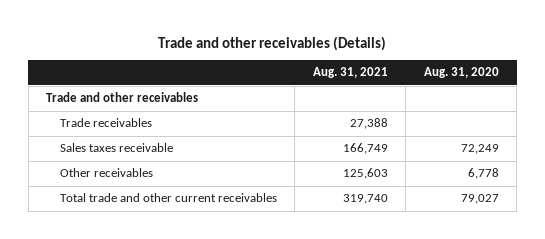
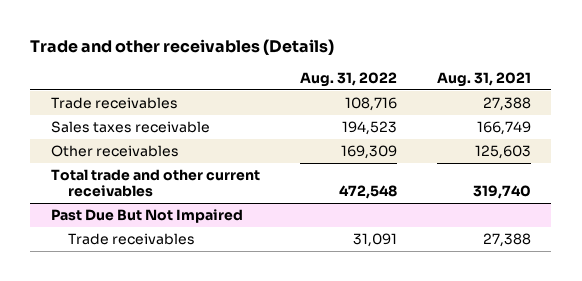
[423,67,499,79] Aug. 31, 2020 -> none
none -> [299,71,397,87] Aug. 31, 2022
[46,92,199,103] Trade and other receivables -> none
none -> [50,208,243,223] Past Due But Not Impaired
none -> [67,232,195,245] Trade receivables

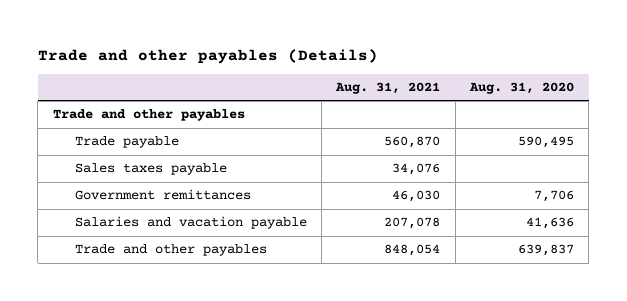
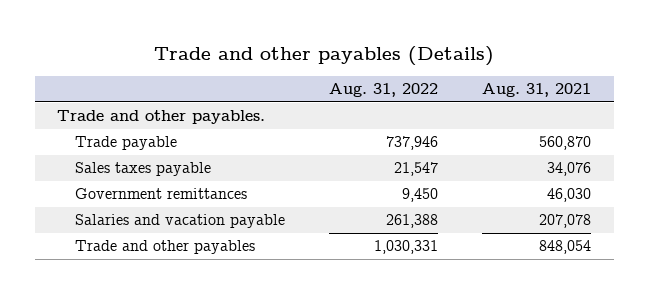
[468,82,574,95] Aug. 31, 2020 -> none
none -> [329,83,439,98] Aug. 31, 2022
[52,109,245,122] Trade and other payables -> [56,110,265,125] Trade and other payables.

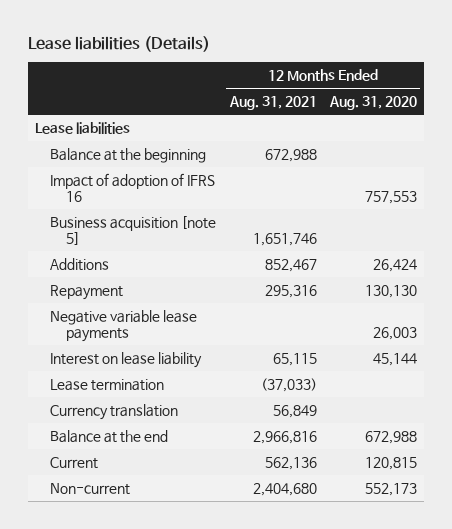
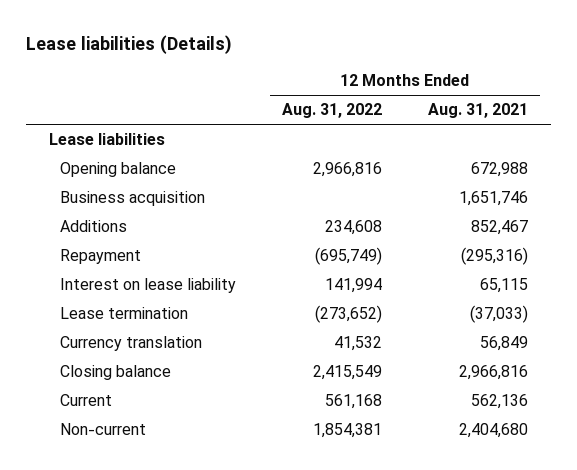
[329,96,418,111] Aug. 31, 2020 -> none
none -> [282,103,383,119] Aug. 31, 2022
[50,172,216,202] Impact of adoption of IFRS 16 -> none
[50,147,207,163] Balance at the beginning -> [59,162,176,178] Opening balance
[50,215,217,245] Business acquisition [note 5] -> [59,191,205,207] Business acquisition
[50,309,198,342] Negative variable lease payments -> none
[264,284,317,298] 295,316 -> [461,247,529,266] (295,316)
[50,429,169,443] Balance at the end -> [59,365,171,381] Closing balance

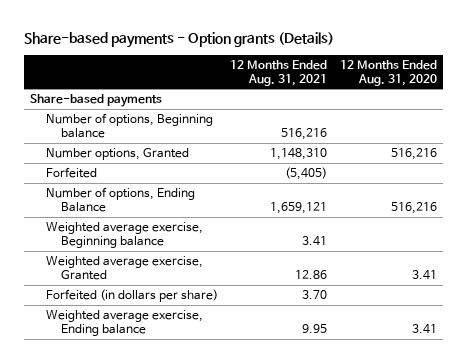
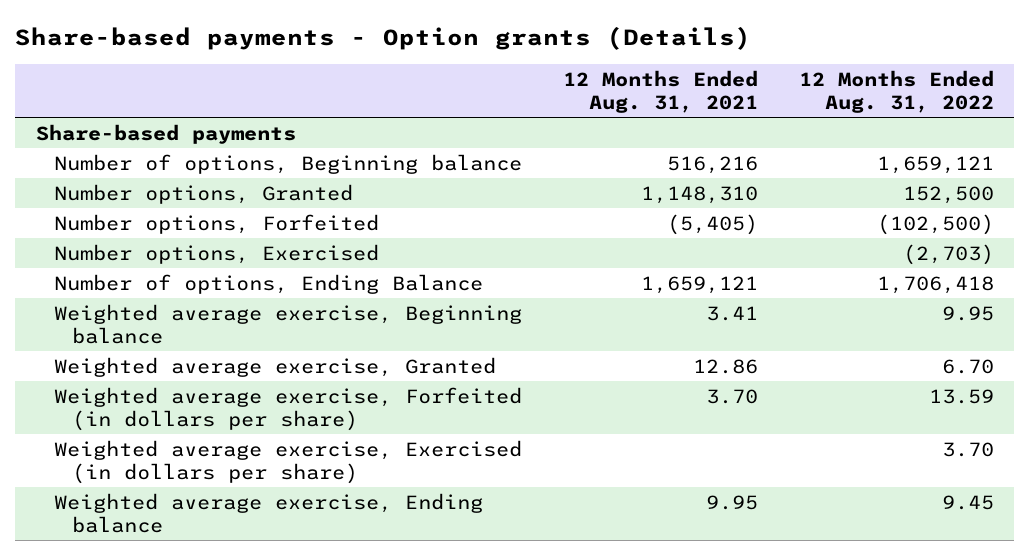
[340,59,438,86] 12 Months Ended Aug. 31, 2020 -> none
none -> [798,70,994,114] 12 Months Ended Aug. 31, 2022
[45,167,97,179] Forfeited -> [53,213,379,234] Number options, Forfeited
none -> [53,243,379,264] Number options, Exercised
[45,289,218,303] Forfeited (in dollars per share) -> [53,386,522,431] Weighted average exercise, Forfeited (in dollars per share)
none -> [53,439,522,484] Weighted average exercise, Exercised (in dollars per share)

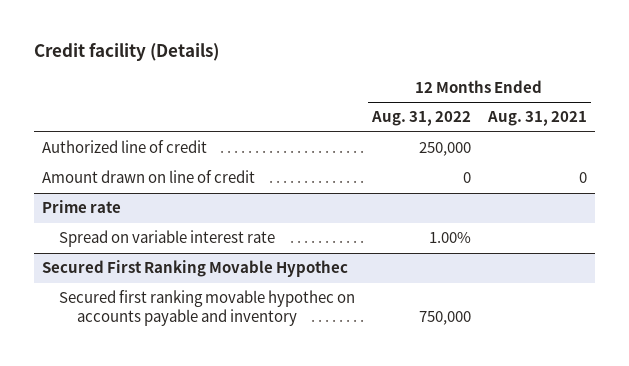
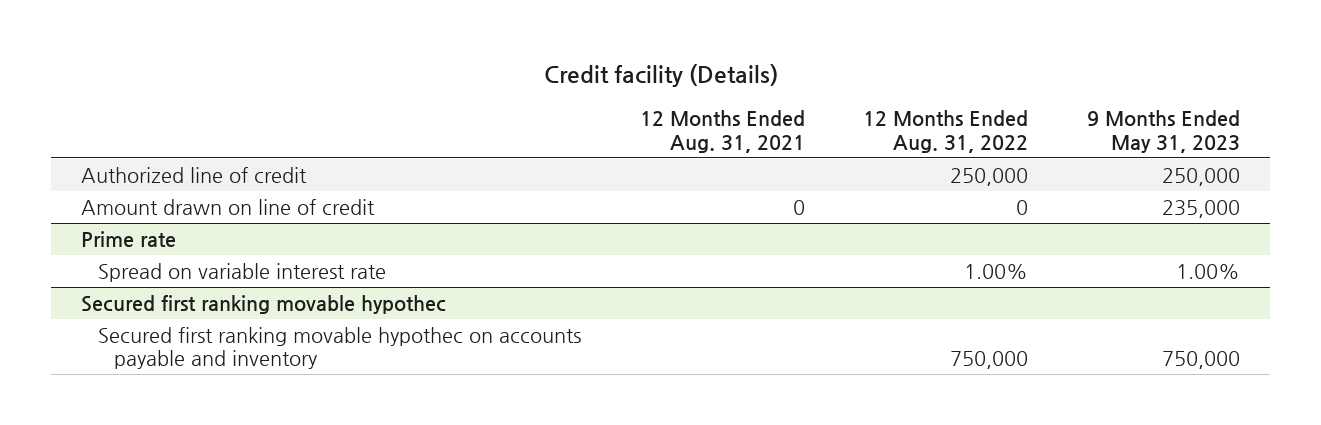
none -> [1087,110,1241,153] 9 Months Ended May 31, 2023
[42,260,349,278] Secured First Ranking Movable Hypothec -> [80,294,446,314] Secured first ranking movable hypothec

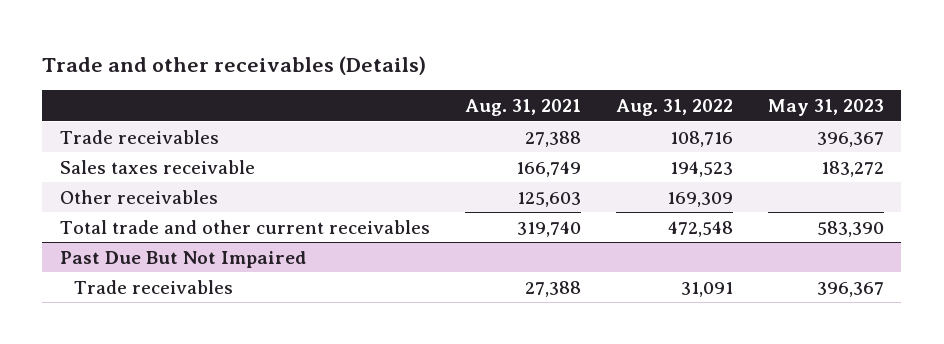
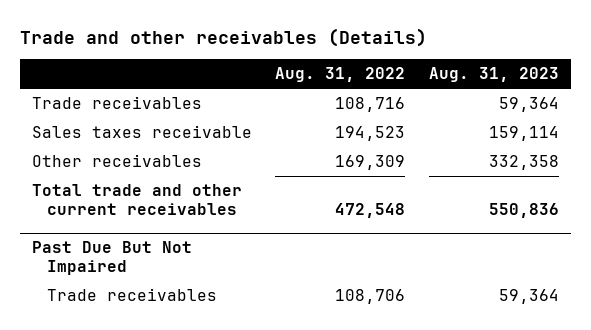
[464,98,581,116] Aug. 31, 2021 -> none
[767,98,884,116] May 31, 2023 -> none
none -> [428,67,559,83] Aug. 31, 2023
[680,281,733,297] 31,091 -> [335,289,406,305] 108,706

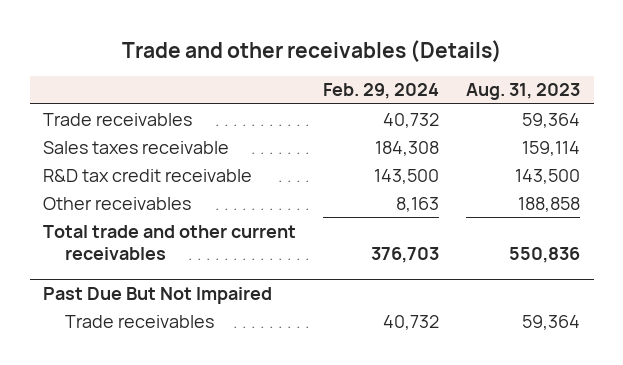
[275,67,406,83] Aug. 31, 2022 -> none
none -> [323,83,440,100] Feb. 29, 2024
none -> [43,168,253,182] R&D tax credit receivable
[488,155,559,171] 332,358 -> [518,196,581,212] 188,858

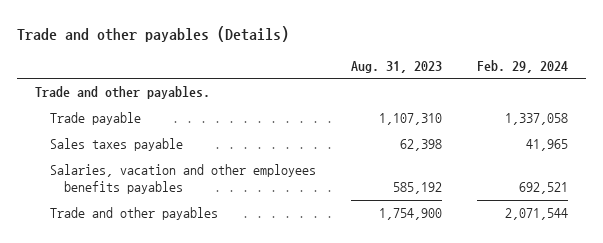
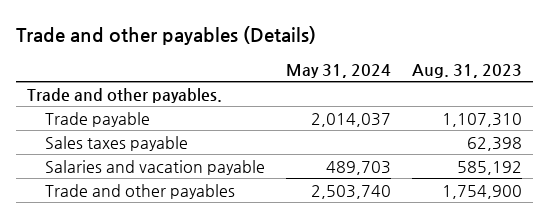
[477,60,569,74] Feb. 29, 2024 -> none
none -> [286,64,392,79] May 31, 2024
[49,164,316,195] Salaries, vacation and other employees benefits payables -> [45,159,266,175] Salaries and vacation payable

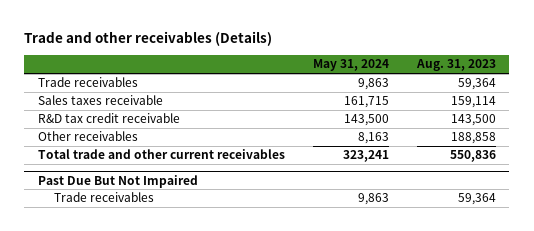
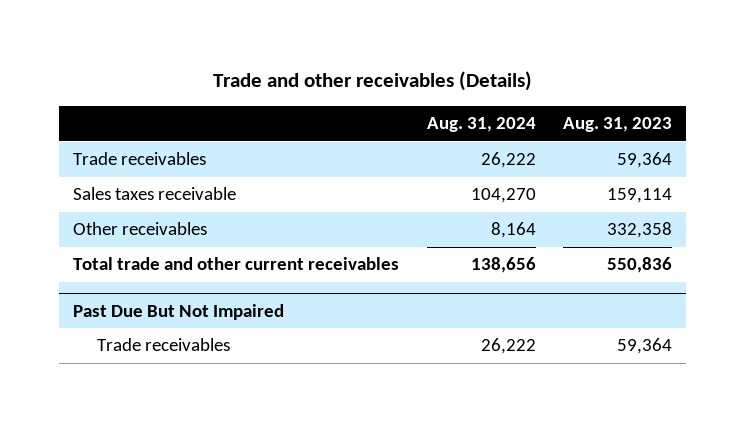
[312,59,389,72] May 31, 2024 -> none
none -> [426,117,536,133] Aug. 31, 2024
[38,113,181,124] R&D tax credit receivable -> none
[450,132,496,145] 188,858 -> [607,222,673,239] 332,358

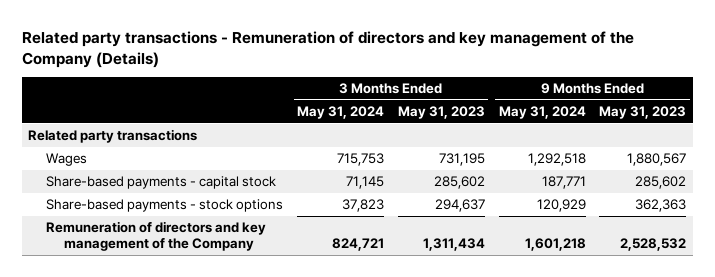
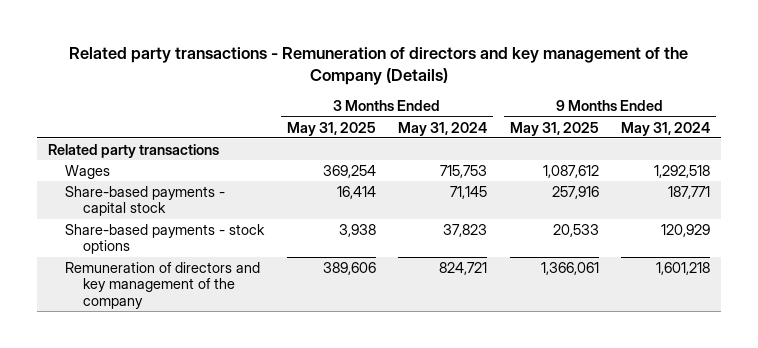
[397,106,485,120] May 31, 2023 -> none
[599,106,687,120] May 31, 2023 -> none
none -> [286,121,376,136] May 31, 2025
none -> [509,121,599,136] May 31, 2025
[46,221,267,252] Remuneration of directors and key management of the Company -> [65,261,261,309] Remuneration of directors and key management of the company

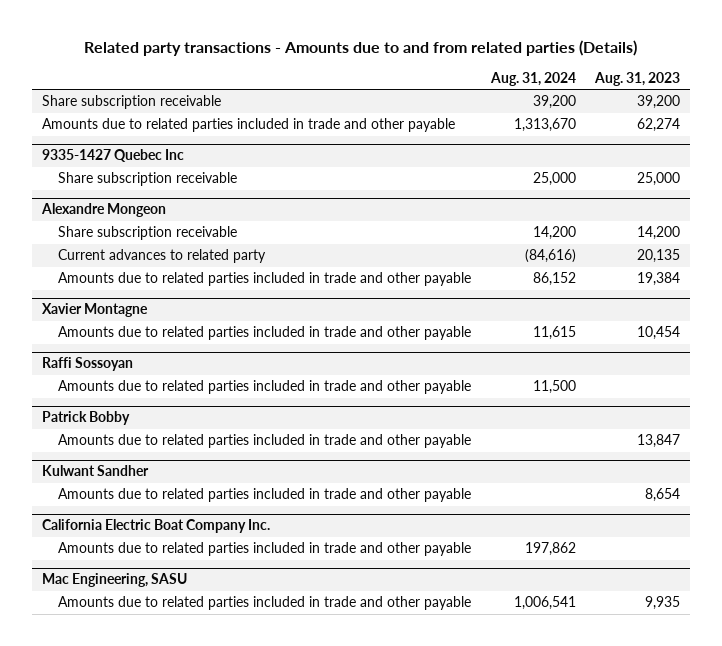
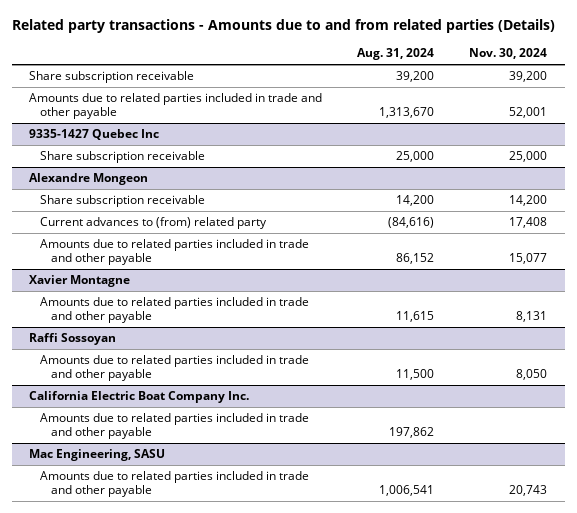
[594,71,681,86] Aug. 31, 2023 -> none
none -> [469,48,548,60] Nov. 30, 2024
[57,249,266,264] Current advances to related party -> [40,217,268,230] Current advances to (from) related party
[41,411,130,426] Patrick Bobby -> none
[57,434,471,449] Amounts due to related parties included in trade and other payable -> none
[41,465,149,477] Kulwant Sandher -> none
[57,488,471,503] Amounts due to related parties included in trade and other payable -> none

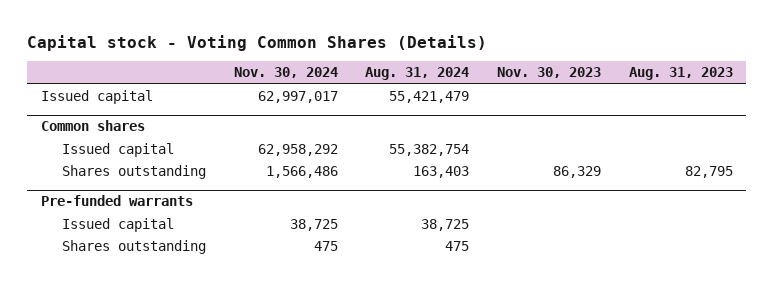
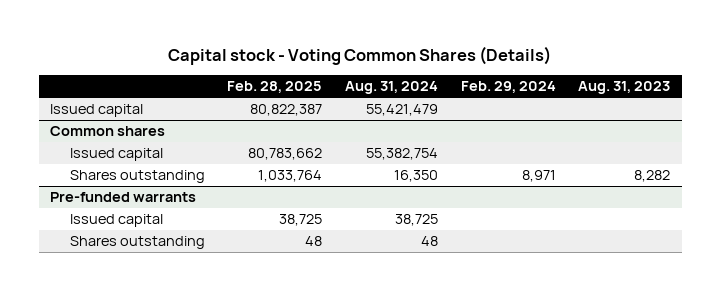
[233,67,338,79] Nov. 30, 2024 -> none
[496,67,601,79] Nov. 30, 2023 -> none
none -> [227,81,323,94] Feb. 28, 2025
none -> [460,81,556,94] Feb. 29, 2024
[413,166,470,179] 163,403 -> [394,170,439,183] 16,350
[684,166,733,179] 82,795 -> [634,170,671,183] 8,282
[445,241,470,252] 475 -> [421,236,439,247] 48

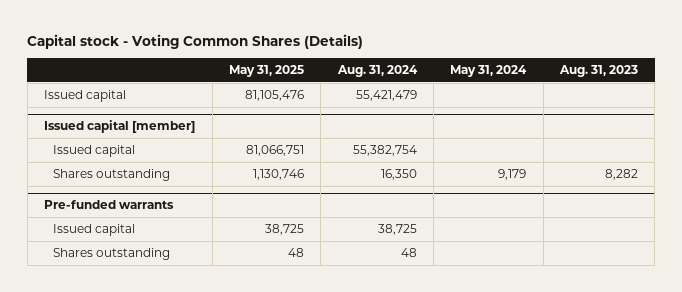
[227,81,323,94] Feb. 28, 2025 -> none
[460,81,556,94] Feb. 29, 2024 -> none
none -> [228,64,304,77] May 31, 2025
none -> [450,64,528,77] May 31, 2024
[49,126,165,137] Common shares -> [44,120,196,134] Issued capital [member]

